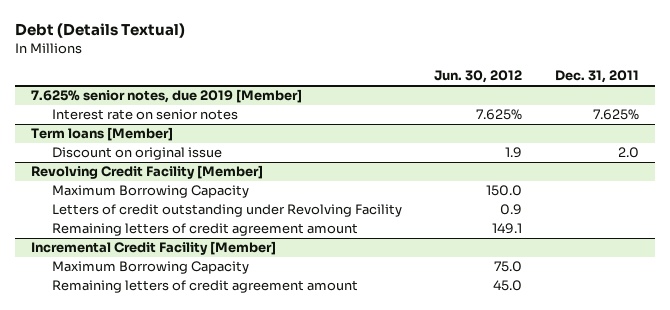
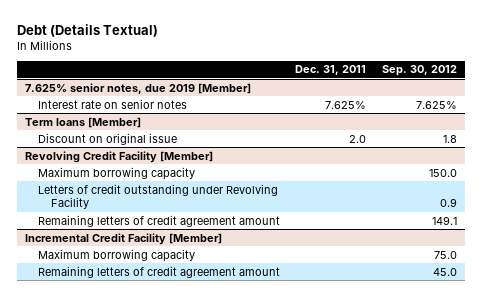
[434,70,523,84] Jun. 30, 2012 -> none
none -> [381,65,457,77] Sep. 30, 2012
[51,185,249,199] Maximum Borrowing Capacity -> [37,166,195,180] Maximum borrowing capacity
[51,261,249,275] Maximum Borrowing Capacity -> [37,248,195,262] Maximum borrowing capacity

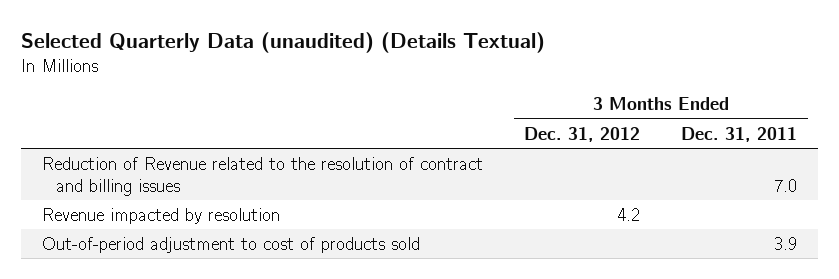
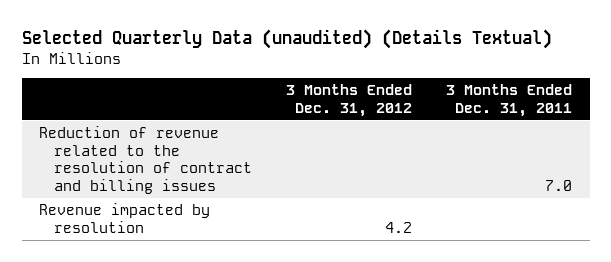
[41,156,483,196] Reduction of Revenue related to the resolution of contract and billing issues -> [39,125,253,195] Reduction of revenue related to the resolution of contract and billing issues
[41,236,420,253] Out-of-period adjustment to cost of products sold -> none

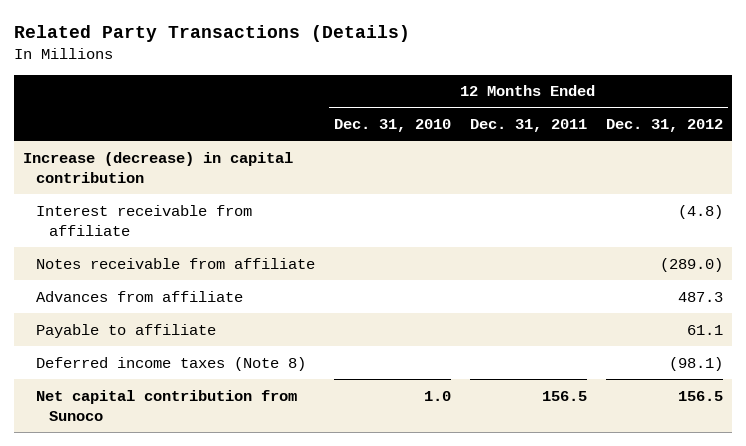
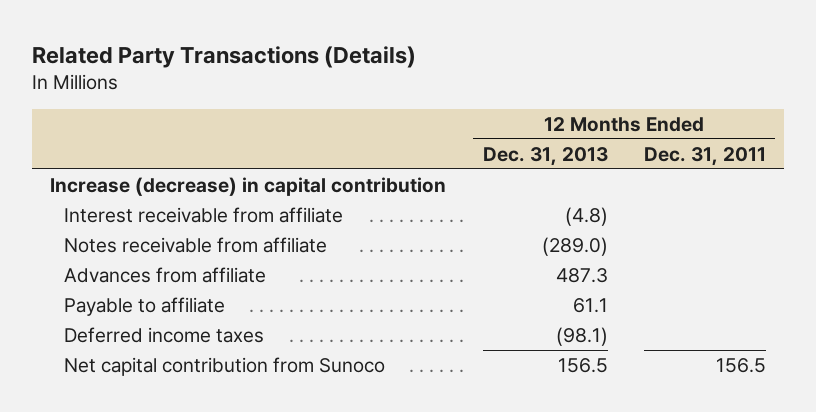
[333,119,451,133] Dec. 31, 2010 -> none
[605,119,723,133] Dec. 31, 2012 -> none
none -> [482,146,608,166] Dec. 31, 2013
[35,356,306,371] Deferred income taxes (Note 8) -> [64,326,265,343] Deferred income taxes

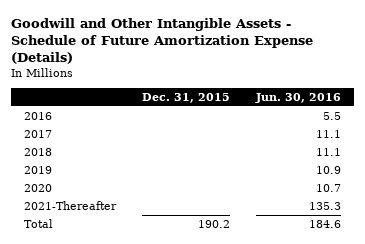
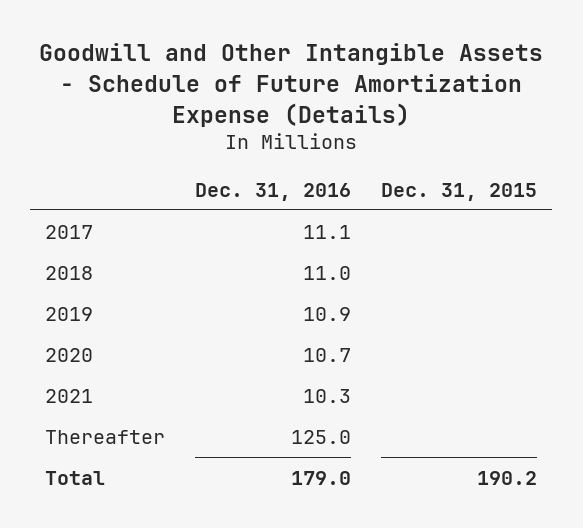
[255,92,342,103] Jun. 30, 2016 -> none
none -> [195,182,352,201] Dec. 31, 2016
[23,112,52,121] 2016 -> none
none -> [45,388,94,403] 2021
[23,201,117,211] 2021-Thereafter -> [45,429,166,444] Thereafter

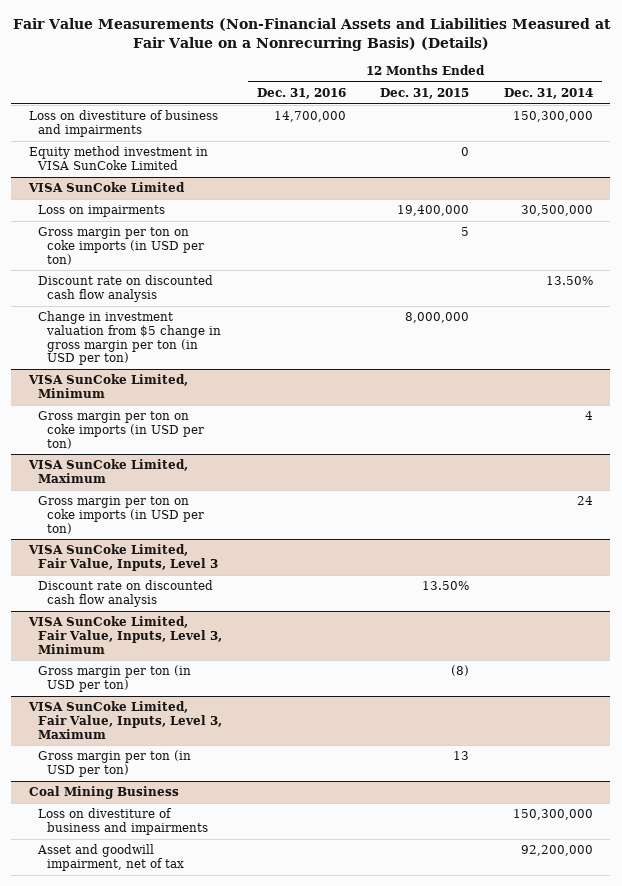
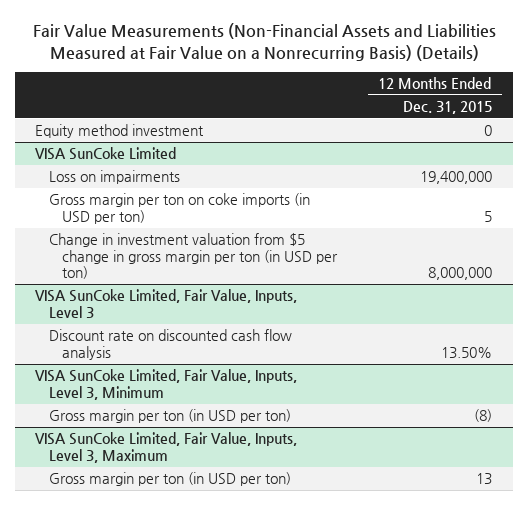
[256,87,346,99] Dec. 31, 2016 -> none
[503,87,593,99] Dec. 31, 2014 -> none
[28,110,218,137] Loss on divestiture of business and impairments -> none
[28,146,208,170] Equity method investment in VISA SunCoke Limited -> [35,124,205,139] Equity method investment
[38,275,214,302] Discount rate on discounted cash flow analysis -> none
[27,374,188,398] VISA SunCoke Limited, Minimum -> none
[38,411,205,449] Gross margin per ton on coke imports (in USD per ton) -> none
[27,459,188,483] VISA SunCoke Limited, Maximum -> none
[38,496,205,534] Gross margin per ton on coke imports (in USD per ton) -> none
[28,786,179,800] Coal Mining Business -> none
[38,808,209,835] Loss on divestiture of business and impairments -> none
[37,844,185,871] Asset and goodwill impairment, net of tax -> none

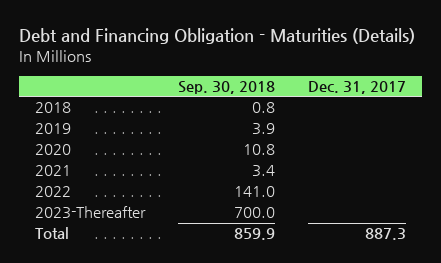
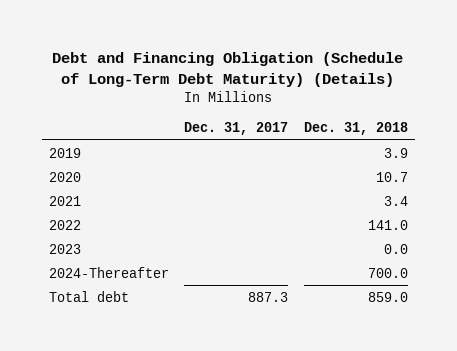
[18,28,415,45] Debt and Financing Obligation - Maturities (Details) -> [52,51,404,87] Debt and Financing Obligation (Schedule of Long-Term Debt Maturity) (Details)
[178,81,276,95] Sep. 30, 2018 -> none
none -> [303,122,408,136] Dec. 31, 2018
[35,102,72,114] 2018 -> none
none -> [49,243,82,254] 2023
[35,206,147,220] 2023-Thereafter -> [49,266,170,278] 2024-Thereafter
[35,227,70,240] Total -> [49,290,130,302] Total debt

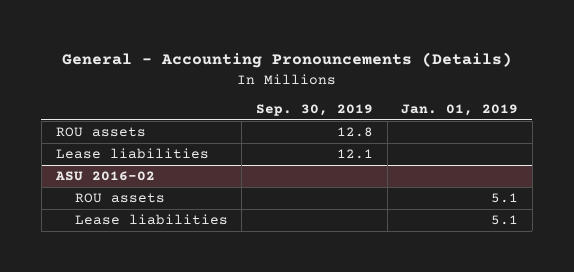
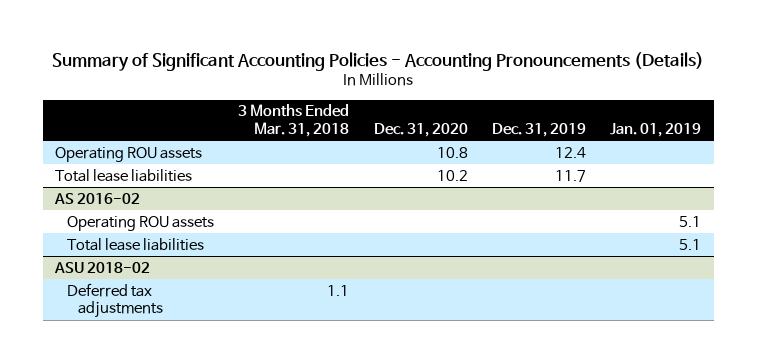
[61,52,512,69] General - Accounting Pronouncements (Details) -> [52,51,705,71] Summary of Significant Accounting Policies - Accounting Pronouncements (Details)
[255,104,373,117] Sep. 30, 2019 -> none
none -> [238,104,350,137] 3 Months Ended Mar. 31, 2018
none -> [373,122,468,137] Dec. 31, 2020
none -> [491,122,586,137] Dec. 31, 2019
[55,127,146,138] ROU assets -> [55,146,203,162] Operating ROU assets
[55,148,209,160] Lease liabilities -> [55,168,193,182] Total lease liabilities
[54,171,155,182] ASU 2016-02 -> [54,192,141,204] AS 2016-02
[74,193,165,204] ROU assets -> [66,215,214,231] Operating ROU assets
[74,214,228,226] Lease liabilities -> [66,237,204,251] Total lease liabilities
none -> [54,261,151,273] ASU 2018-02
none -> [66,282,164,319] Deferred tax adjustments

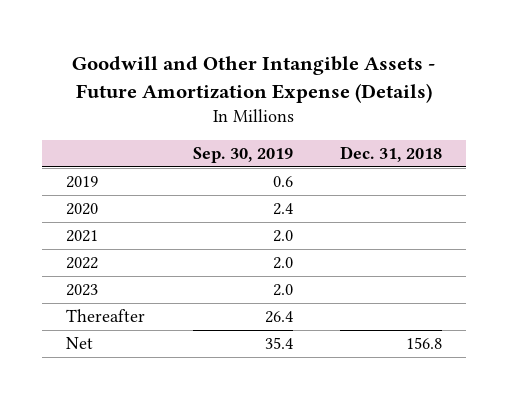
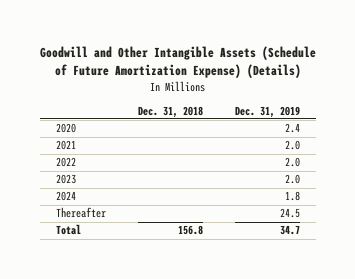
[72,55,436,103] Goodwill and Other Intangible Assets - Future Amortization Expense (Details) -> [39,46,316,79] Goodwill and Other Intangible Assets (Schedule of Future Amortization Expense) (Details)
[192,147,293,164] Sep. 30, 2019 -> none
none -> [234,105,300,118] Dec. 31, 2019
[65,176,98,189] 2019 -> none
none -> [55,191,76,202] 2024
[65,337,93,350] Net -> [55,224,81,236] Total

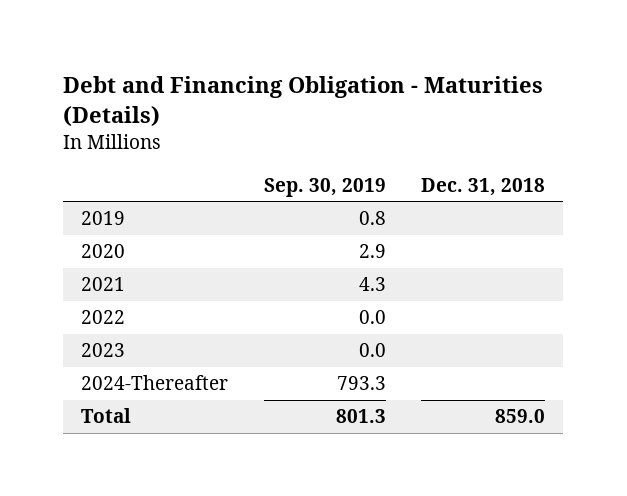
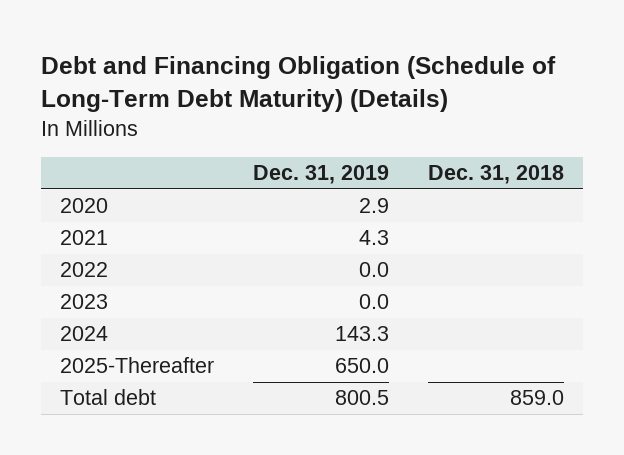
[63,76,544,128] Debt and Financing Obligation - Maturities (Details) -> [40,55,556,112] Debt and Financing Obligation (Schedule of Long-Term Debt Maturity) (Details)
[263,177,386,197] Sep. 30, 2019 -> none
none -> [252,165,389,185] Dec. 31, 2019
[81,211,126,226] 2019 -> none
none -> [60,326,109,342] 2024
[81,375,229,391] 2024-Thereafter -> [60,357,215,374] 2025-Thereafter
[81,408,132,424] Total -> [60,389,157,406] Total debt

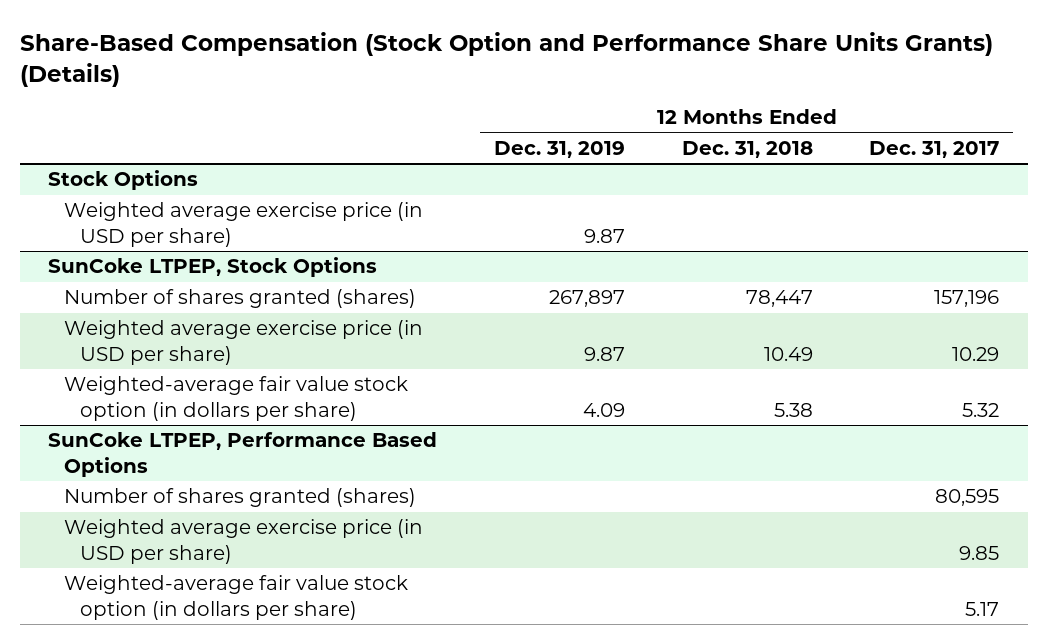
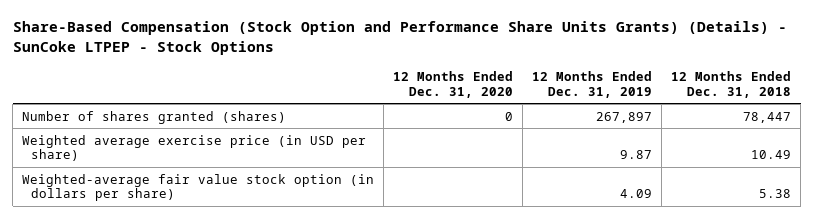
[20,32,994,87] Share-Based Compensation (Stock Option and Performance Share Units Grants) (Details) -> [12,21,787,55] Share-Based Compensation (Stock Option and Performance Share Units Grants) (Details) - SunCoke LTPEP - Stock Options
[869,140,1000,158] Dec. 31, 2017 -> none
none -> [393,70,514,98] 12 Months Ended Dec. 31, 2020
[48,170,199,191] Stock Options -> none
[64,202,424,247] Weighted average exercise price (in USD per share) -> none
[48,257,378,278] SunCoke LTPEP, Stock Options -> none
[48,432,438,477] SunCoke LTPEP, Performance Based Options -> none
[64,488,417,508] Number of shares granted (shares) -> none
[64,519,424,564] Weighted average exercise price (in USD per share) -> none
[64,575,409,620] Weighted-average fair value stock option (in dollars per share) -> none

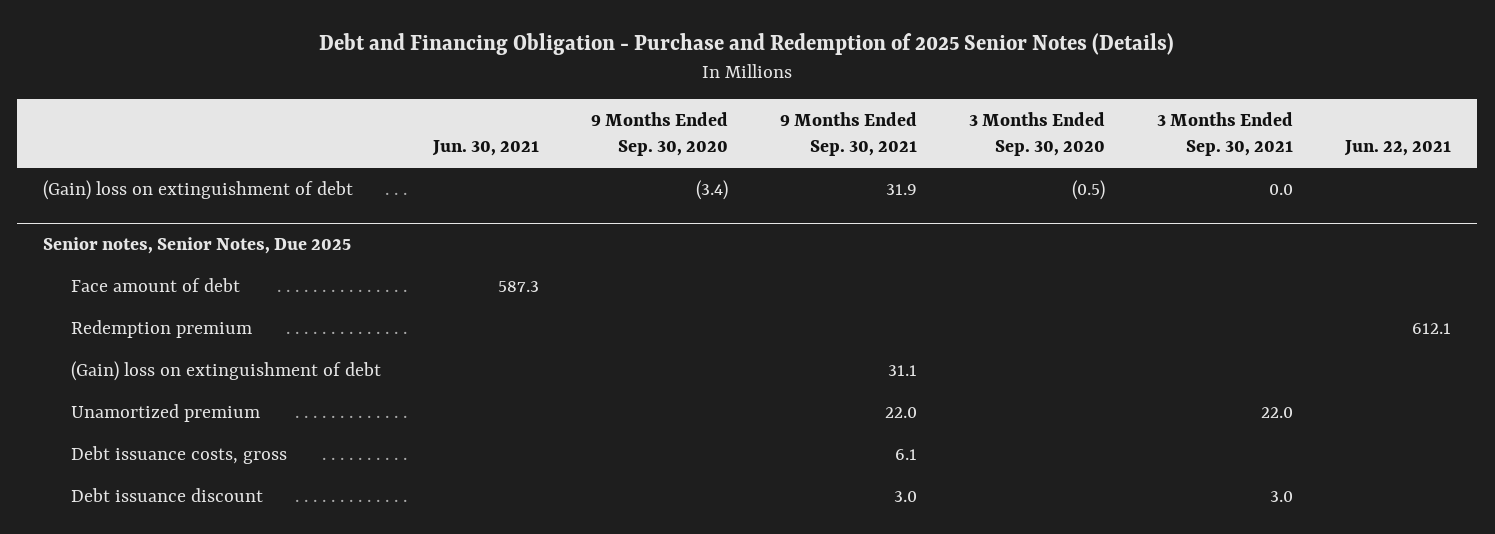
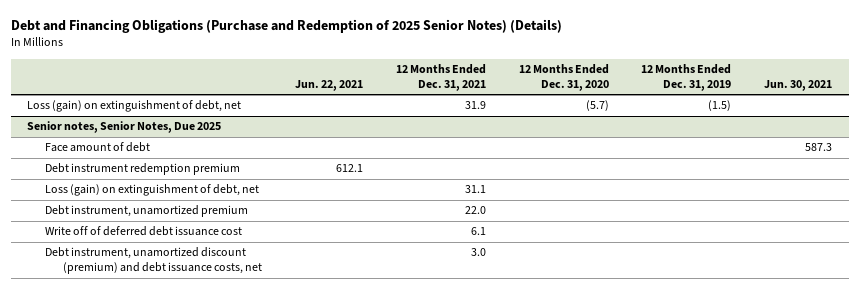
[319,33,1175,56] Debt and Financing Obligation - Purchase and Redemption of 2025 Senior Notes (Details) -> [10,18,562,33] Debt and Financing Obligations (Purchase and Redemption of 2025 Senior Notes) (Details)
[590,112,728,157] 9 Months Ended Sep. 30, 2020 -> none
[779,112,917,157] 9 Months Ended Sep. 30, 2021 -> none
[969,112,1106,157] 3 Months Ended Sep. 30, 2020 -> none
[1157,112,1294,157] 3 Months Ended Sep. 30, 2021 -> none
none -> [395,64,486,91] 12 Months Ended Dec. 31, 2021
none -> [518,64,609,91] 12 Months Ended Dec. 31, 2020
none -> [641,64,732,91] 12 Months Ended Dec. 31, 2019
[43,180,354,201] (Gain) loss on extinguishment of debt -> [27,100,242,113] Loss (gain) on extinguishment of debt, net
[70,320,252,339] Redemption premium -> [45,163,241,176] Debt instrument redemption premium
[70,361,381,382] (Gain) loss on extinguishment of debt -> [45,184,260,197] Loss (gain) on extinguishment of debt, net
[70,404,260,423] Unamortized premium -> [45,205,249,218] Debt instrument, unamortized premium
[70,446,287,465] Debt issuance costs, gross -> [45,226,243,237] Write off of deferred debt issuance cost
[70,488,263,503] Debt issuance discount -> [45,247,263,275] Debt instrument, unamortized discount (premium) and debt issuance costs, net

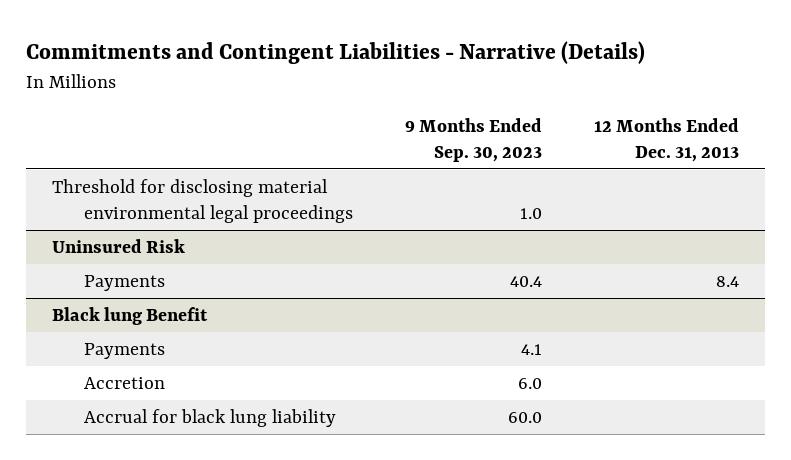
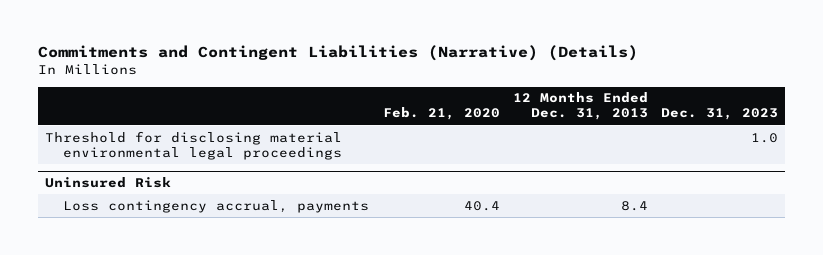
[26,41,646,65] Commitments and Contingent Liabilities - Narrative (Details) -> [38,45,639,62] Commitments and Contingent Liabilities (Narrative) (Details)
[405,117,543,162] 9 Months Ended Sep. 30, 2023 -> none
none -> [382,107,500,121] Feb. 21, 2020
none -> [660,108,778,121] Dec. 31, 2023
[52,307,209,326] Black lung Benefit -> none
[84,343,166,360] Payments -> none
[84,377,166,390] Accretion -> none
[84,409,337,428] Accrual for black lung liability -> none
[84,275,166,292] Payments -> [63,199,370,213] Loss contingency accrual, payments

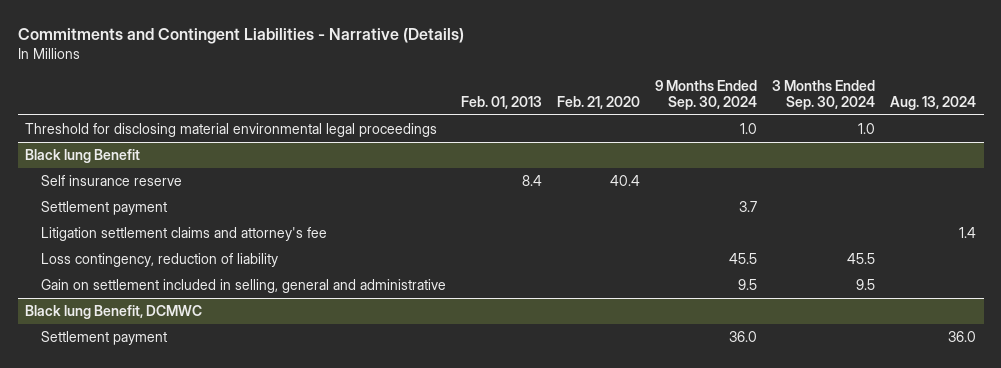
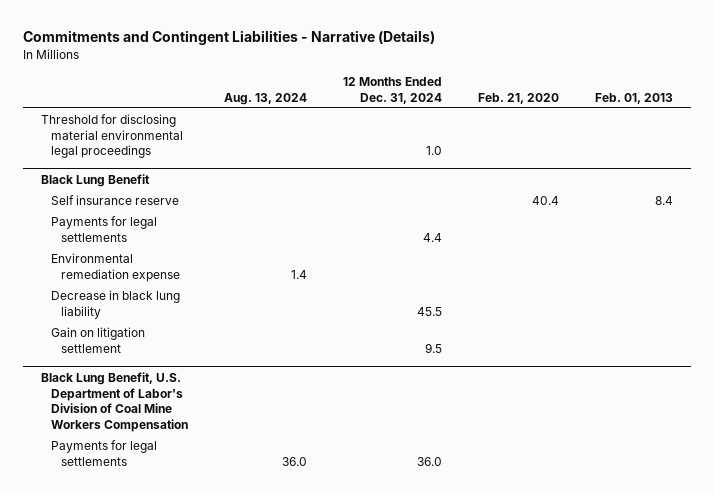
[654,79,757,111] 9 Months Ended Sep. 30, 2024 -> none
[771,79,875,111] 3 Months Ended Sep. 30, 2024 -> none
none -> [342,76,442,104] 12 Months Ended Dec. 31, 2024
[25,149,141,164] Black lung Benefit -> [41,173,151,187] Black Lung Benefit
[25,305,203,320] Black lung Benefit, DCMWC -> none
[40,331,167,346] Settlement payment -> none
[40,201,167,216] Settlement payment -> [51,215,158,242] Payments for legal settlements
[40,227,327,242] Litigation settlement claims and attorney's fee -> [51,252,180,282] Environmental remediation expense
[40,253,278,268] Loss contingency, reduction of liability -> [51,289,181,319] Decrease in black lung liability
[40,279,446,294] Gain on settlement included in selling, general and administrative -> [51,326,146,353] Gain on litigation settlement
none -> [41,371,189,432] Black Lung Benefit, U.S. Department of Labor's Division of Coal Mine Workers Compensation
none -> [51,439,158,466] Payments for legal settlements

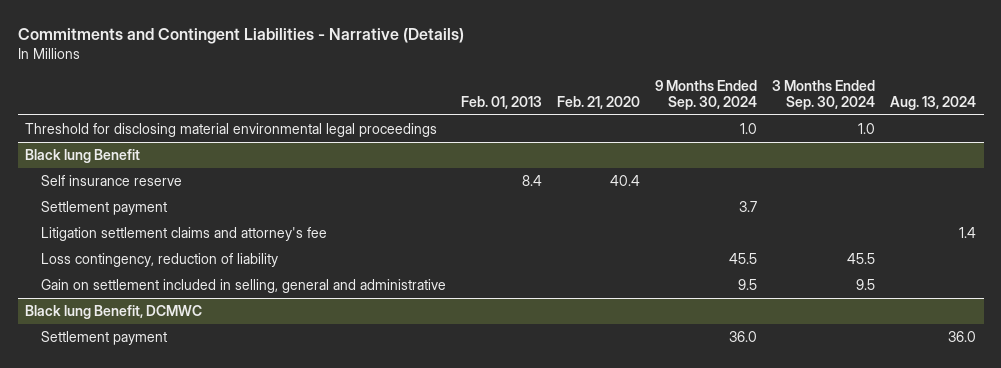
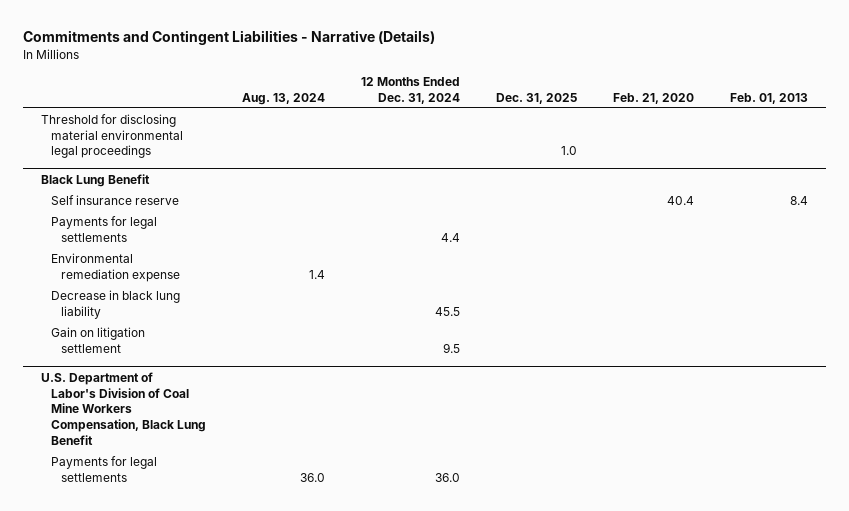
[654,79,757,111] 9 Months Ended Sep. 30, 2024 -> none
[771,79,875,111] 3 Months Ended Sep. 30, 2024 -> none
none -> [360,76,460,104] 12 Months Ended Dec. 31, 2024
none -> [495,92,577,104] Dec. 31, 2025
[25,149,141,164] Black lung Benefit -> [41,173,151,187] Black Lung Benefit
[25,305,203,320] Black lung Benefit, DCMWC -> none
[40,331,167,346] Settlement payment -> none
[40,201,167,216] Settlement payment -> [51,215,158,242] Payments for legal settlements
[40,227,327,242] Litigation settlement claims and attorney's fee -> [51,252,180,282] Environmental remediation expense
[40,253,278,268] Loss contingency, reduction of liability -> [51,289,181,319] Decrease in black lung liability
[40,279,446,294] Gain on settlement included in selling, general and administrative -> [51,326,146,353] Gain on litigation settlement
none -> [41,371,207,445] U.S. Department of Labor's Division of Coal Mine Workers Compensation, Black Lung Benefit
none -> [51,455,158,482] Payments for legal settlements

